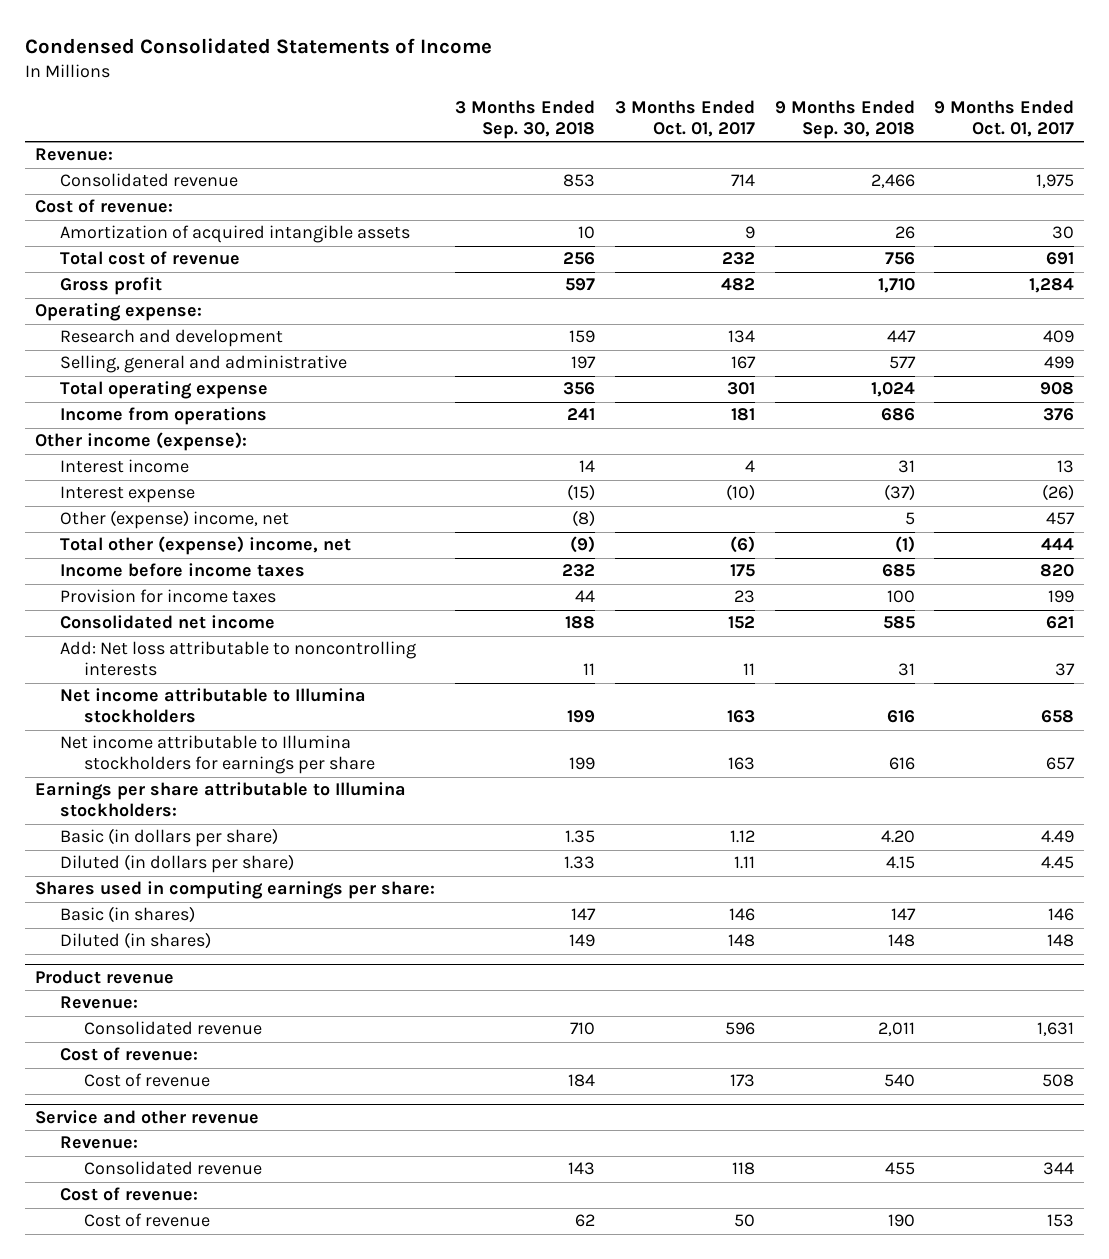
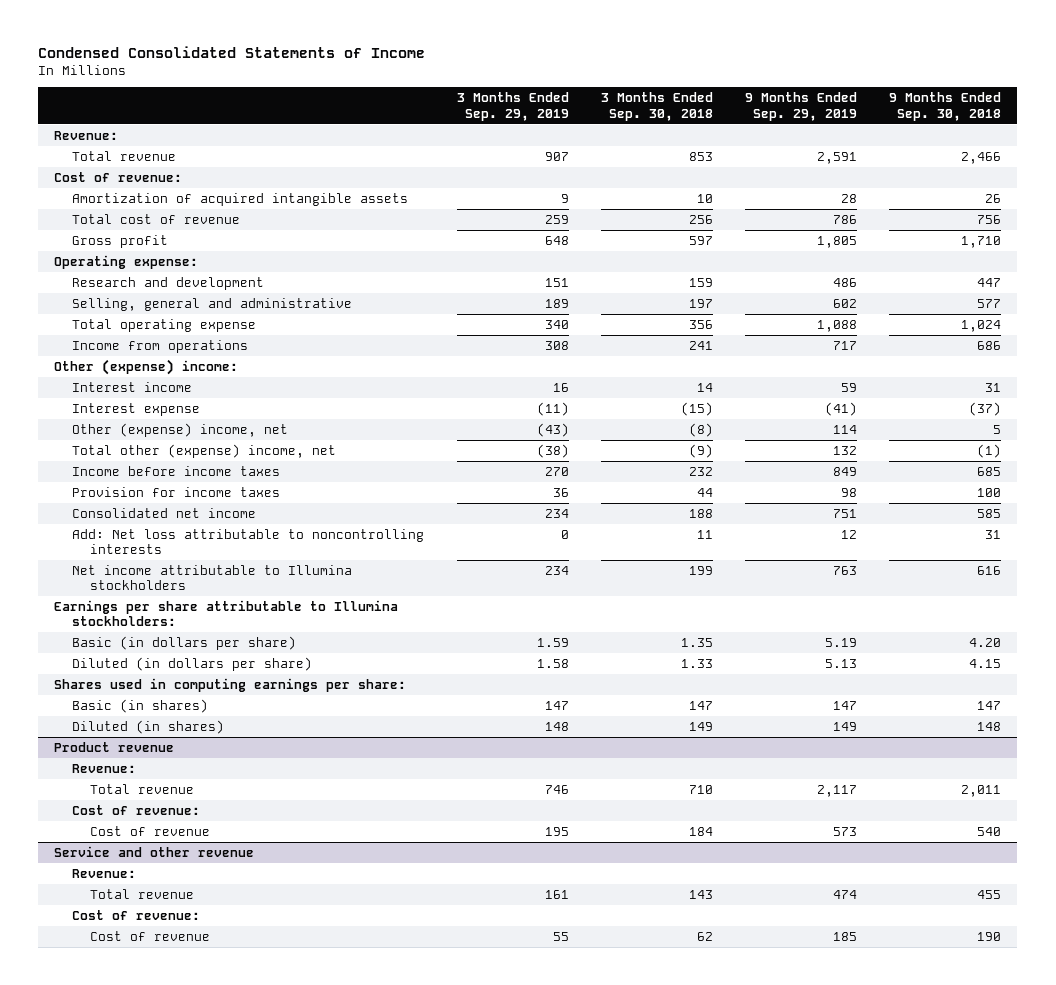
[614,100,755,138] 3 Months Ended Oct. 01, 2017 -> none
[934,100,1075,138] 9 Months Ended Oct. 01, 2017 -> none
none -> [456,92,569,121] 3 Months Ended Sep. 29, 2019
none -> [745,92,858,121] 9 Months Ended Sep. 29, 2019
[59,173,238,188] Consolidated revenue -> [72,150,177,161] Total revenue
[35,432,248,452] Other income (expense): -> [54,358,239,375] Other (expense) income:
[59,735,376,775] Net income attributable to Illumina stockholders for earnings per share -> none
[84,1021,263,1036] Consolidated revenue -> [90,783,195,794] Total revenue
[84,1161,263,1176] Consolidated revenue -> [90,888,195,899] Total revenue

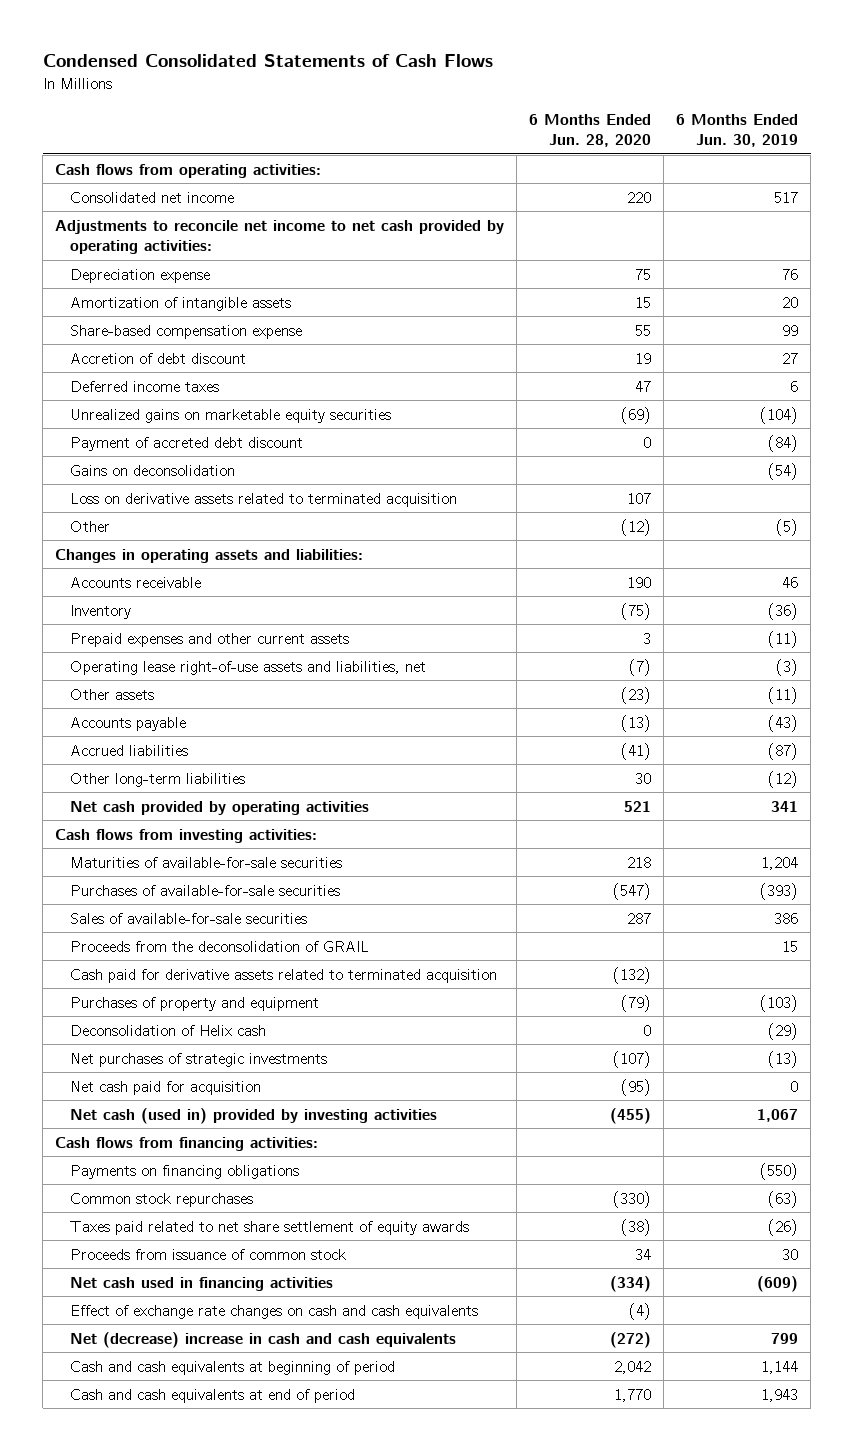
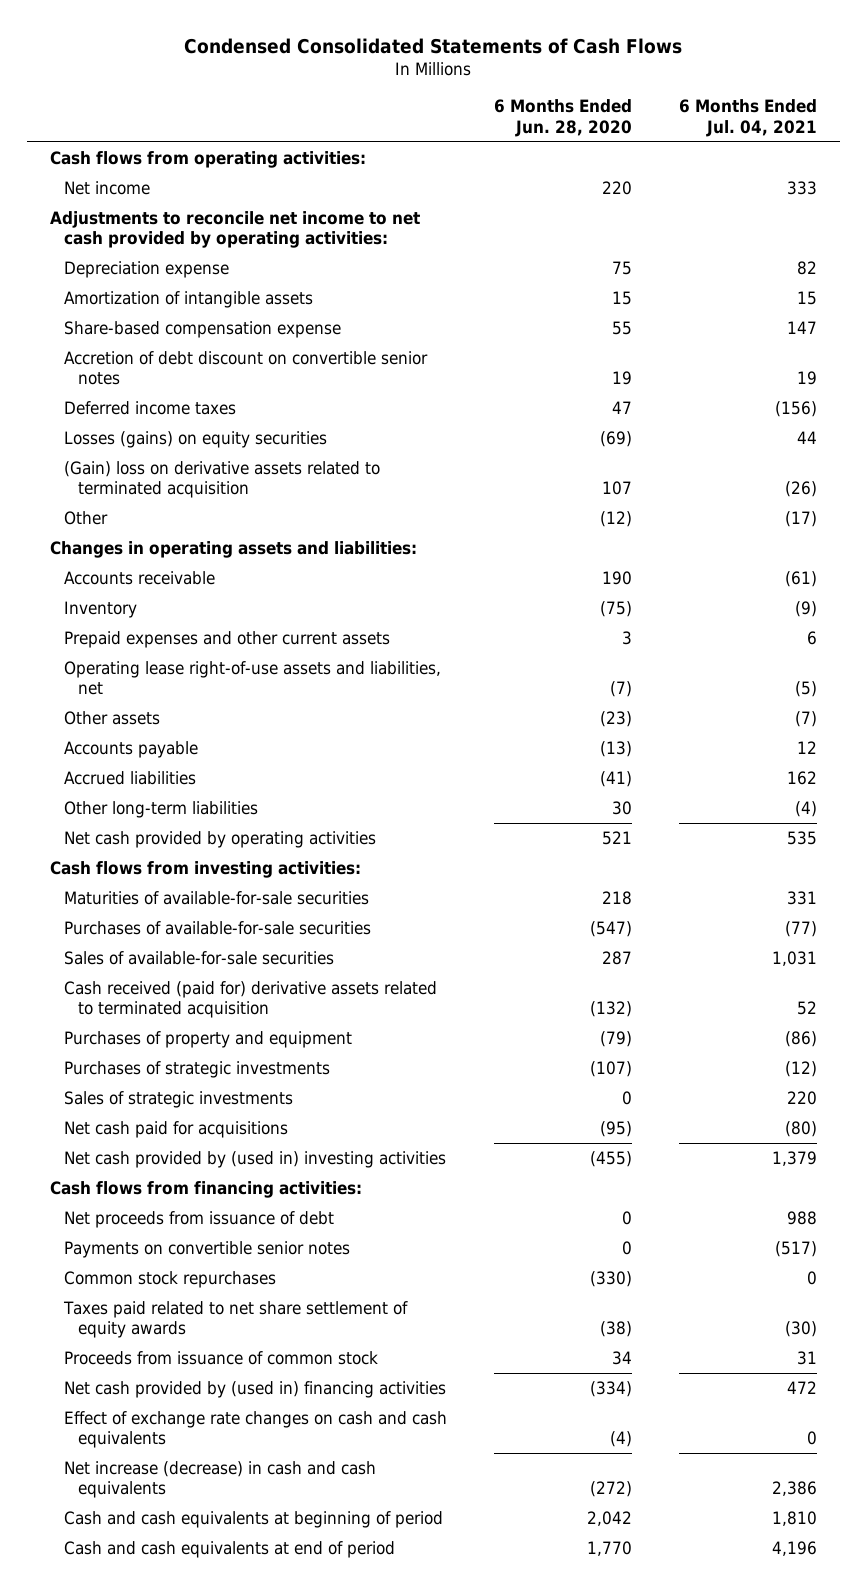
[676,113,799,148] 6 Months Ended Jun. 30, 2019 -> none
none -> [678,99,817,137] 6 Months Ended Jul. 04, 2021
[69,191,234,203] Consolidated net income -> [64,181,151,196] Net income
[69,352,246,364] Accretion of debt discount -> [64,351,429,386] Accretion of debt discount on convertible senior notes
[69,436,303,451] Payment of accreted debt discount -> none
[69,464,235,476] Gains on deconsolidation -> none
[69,408,391,423] Unrealized gains on marketable equity securities -> [64,431,328,449] Losses (gains) on equity securities
[69,492,457,507] Loss on derivative assets related to terminated acquisition -> [64,461,381,499] (Gain) loss on derivative assets related to terminated acquisition
[69,940,369,952] Proceeds from the deconsolidation of GRAIL -> none
[69,968,497,983] Cash paid for derivative assets related to terminated acquisition -> [64,981,438,1019] Cash received (paid for) derivative assets related to terminated acquisition
[69,1024,266,1036] Deconsolidation of Helix cash -> none
[69,1052,327,1067] Net purchases of strategic investments -> [64,1061,331,1079] Purchases of strategic investments
none -> [64,1091,294,1109] Sales of strategic investments
[69,1080,261,1095] Net cash paid for acquisition -> [64,1121,289,1139] Net cash paid for acquisitions
[69,1107,437,1124] Net cash (used in) provided by investing activities -> [64,1151,447,1169] Net cash provided by (used in) investing activities
[69,1164,299,1179] Payments on financing obligations -> none
none -> [64,1211,335,1229] Net proceeds from issuance of debt
none -> [64,1241,351,1259] Payments on convertible senior notes
[69,1276,333,1291] Net cash used in financing activities -> [64,1381,447,1399] Net cash provided by (used in) financing activities
[69,1331,456,1348] Net (decrease) increase in cash and cash equivalents -> [64,1461,377,1499] Net increase (decrease) in cash and cash equivalents

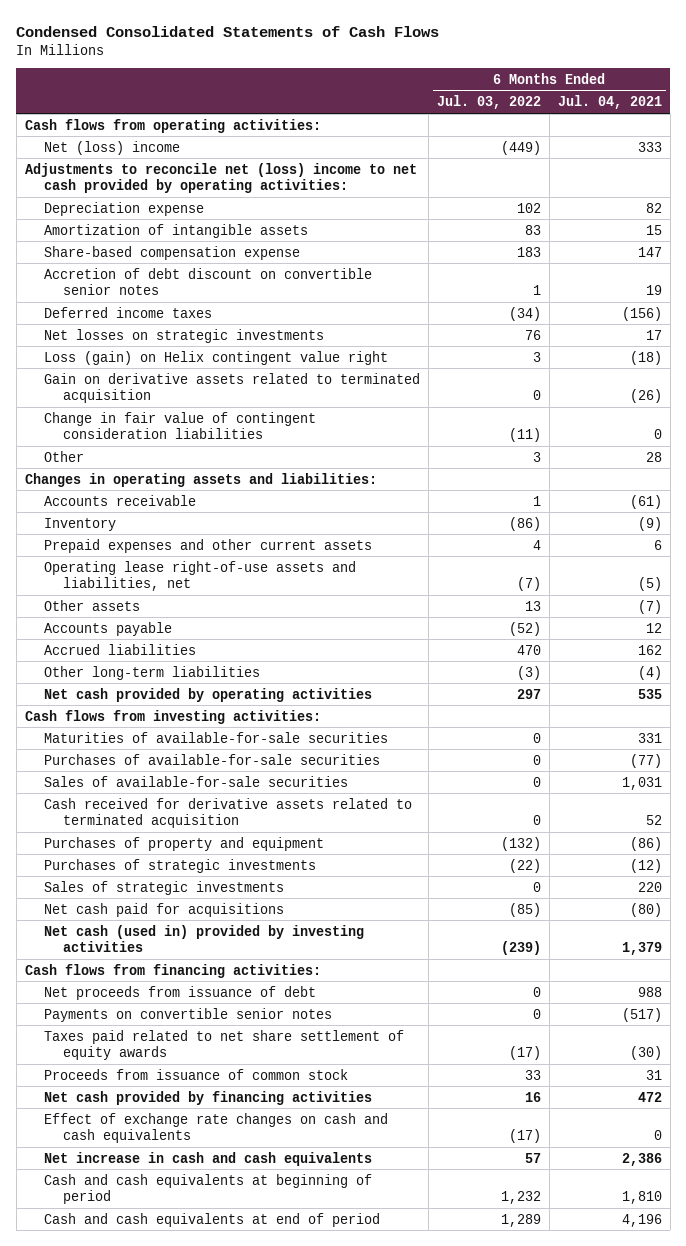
[493,99,632,137] 6 Months Ended Jun. 28, 2020 -> none
none -> [436,95,541,110] Jul. 03, 2022
[64,181,151,196] Net income -> [43,140,180,155] Net (loss) income
[50,211,421,249] Adjustments to reconcile net income to net cash provided by operating activities: -> [24,162,417,194] Adjustments to reconcile net (loss) income to net cash provided by operating activities:
[64,431,328,449] Losses (gains) on equity securities -> none
none -> [43,328,324,343] Net losses on strategic investments
none -> [43,350,388,365] Loss (gain) on Helix contingent value right
[64,461,381,499] (Gain) loss on derivative assets related to terminated acquisition -> [43,372,420,404] Gain on derivative assets related to terminated acquisition
none -> [43,411,316,440] Change in fair value of contingent consideration liabilities
[784,511,817,528] (17) -> [645,451,662,462] 28
[64,981,438,1019] Cash received (paid for) derivative assets related to terminated acquisition -> [43,797,412,829] Cash received for derivative assets related to terminated acquisition
[64,1151,447,1169] Net cash provided by (used in) investing activities -> [43,924,364,953] Net cash (used in) provided by investing activities
[64,1271,277,1289] Common stock repurchases -> none
[64,1381,447,1399] Net cash provided by (used in) financing activities -> [43,1090,372,1105] Net cash provided by financing activities
[64,1461,377,1499] Net increase (decrease) in cash and cash equivalents -> [43,1151,372,1166] Net increase in cash and cash equivalents

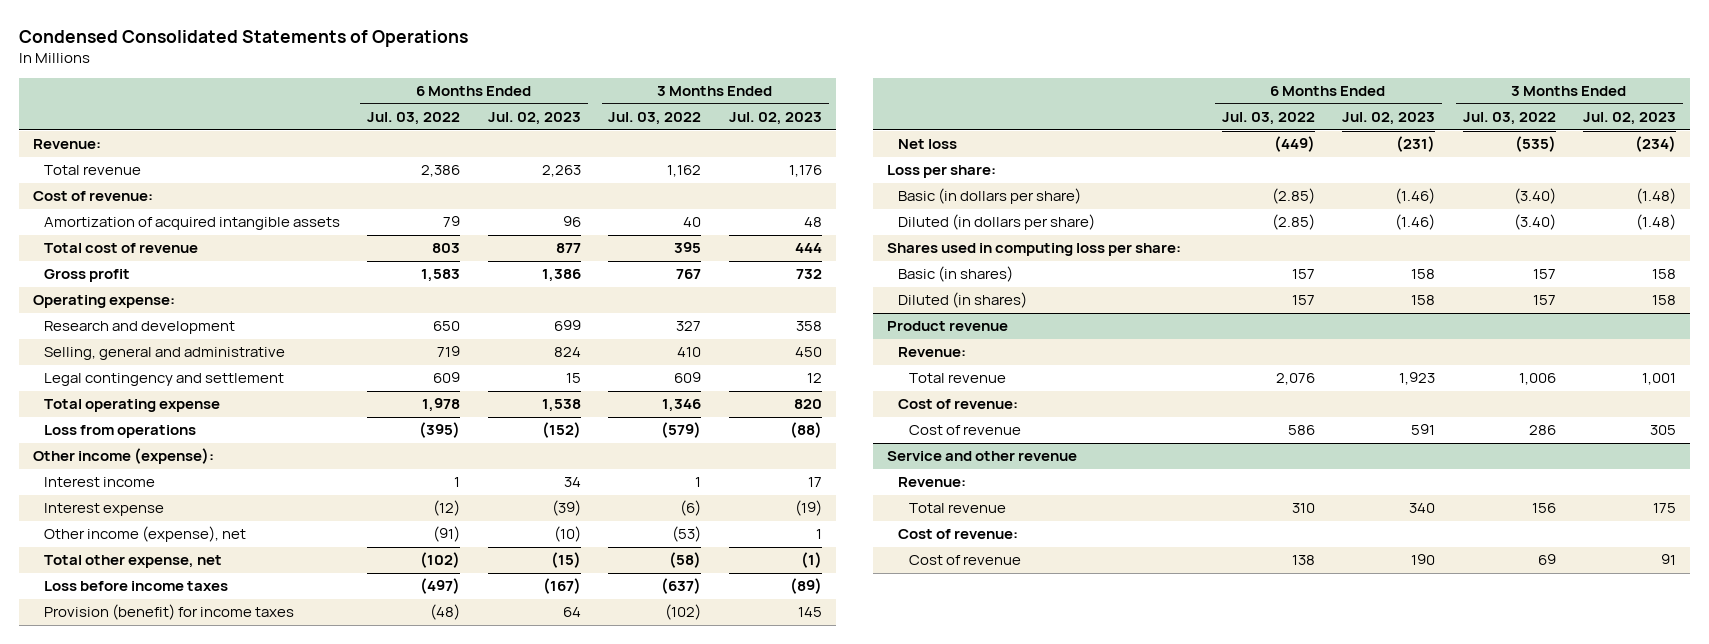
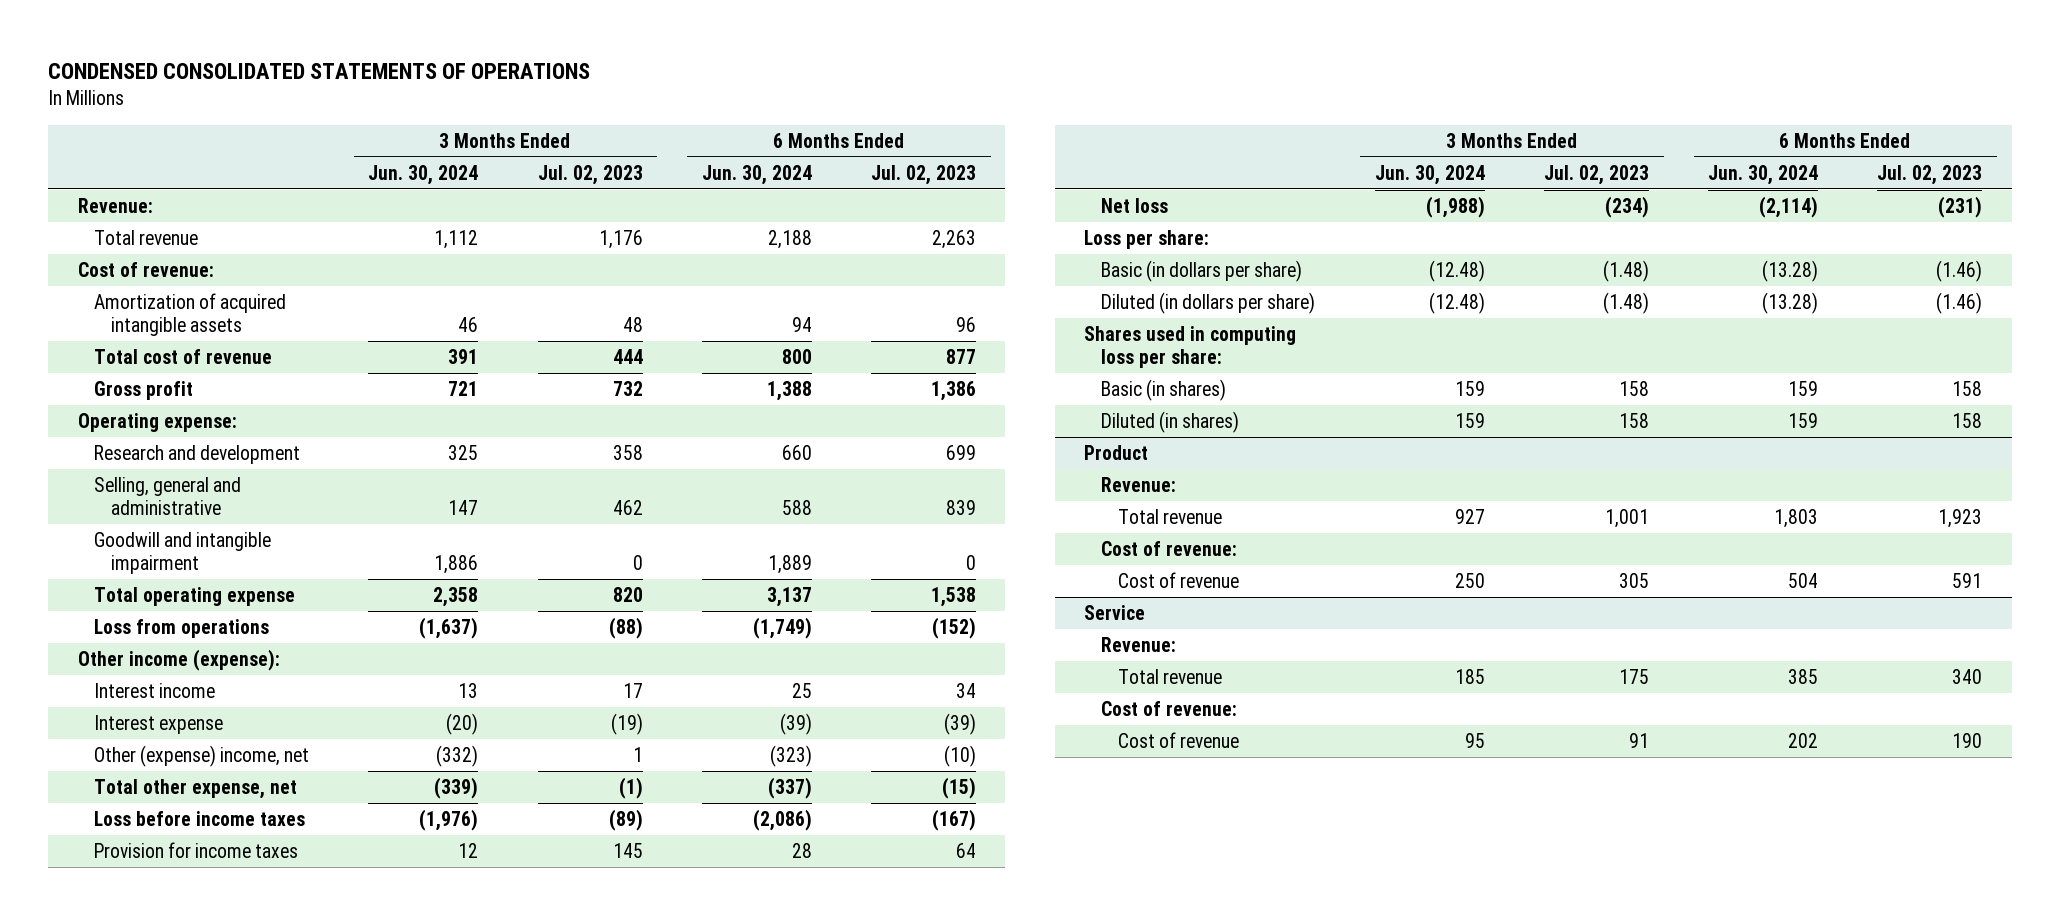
[19,29,469,47] Condensed Consolidated Statements of Operations -> [48,62,591,79] CONDENSED CONSOLIDATED STATEMENTS OF OPERATIONS
[367,112,461,126] Jul. 03, 2022 -> none
[608,112,702,126] Jul. 03, 2022 -> none
none -> [368,164,479,185] Jun. 30, 2024
none -> [701,164,812,185] Jun. 30, 2024
[43,373,284,387] Legal contingency and settlement -> none
[553,347,581,358] 824 -> [945,499,976,515] 839
[794,347,822,358] 450 -> [612,499,643,515] 462
none -> [94,531,272,574] Goodwill and intangible impairment
[43,526,246,543] Other income (expense), net -> [94,744,310,767] Other (expense) income, net
[43,604,294,621] Provision (benefit) for income taxes -> [94,841,299,858] Provision for income taxes
[887,321,1009,332] Product revenue -> [1084,444,1149,460] Product
[887,451,1078,462] Service and other revenue -> [1084,604,1146,620] Service

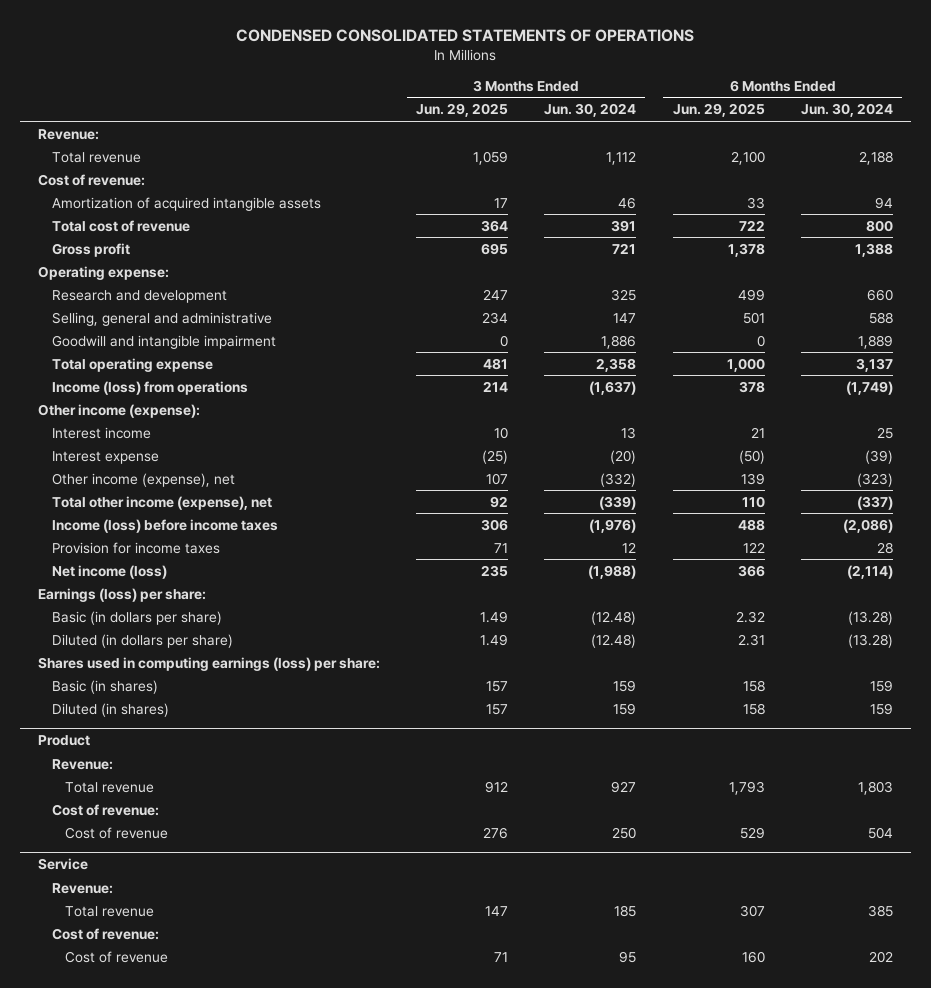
[537,164,643,185] Jul. 02, 2023 -> none
[870,164,976,185] Jul. 02, 2023 -> none
none -> [415,103,508,118] Jun. 29, 2025
none -> [672,103,765,118] Jun. 29, 2025
[94,618,270,638] Loss from operations -> [51,380,248,395] Income (loss) from operations
[94,744,310,767] Other (expense) income, net -> [51,472,235,487] Other income (expense), net
[94,778,298,799] Total other expense, net -> [51,495,272,510] Total other income (expense), net
[94,810,306,826] Loss before income taxes -> [51,518,278,533] Income (loss) before income taxes
[1101,197,1169,213] Net loss -> [51,564,167,579] Net income (loss)
[1084,229,1210,249] Loss per share: -> [37,587,206,602] Earnings (loss) per share:
[1084,325,1297,368] Shares used in computing loss per share: -> [37,656,380,671] Shares used in computing earnings (loss) per share:

